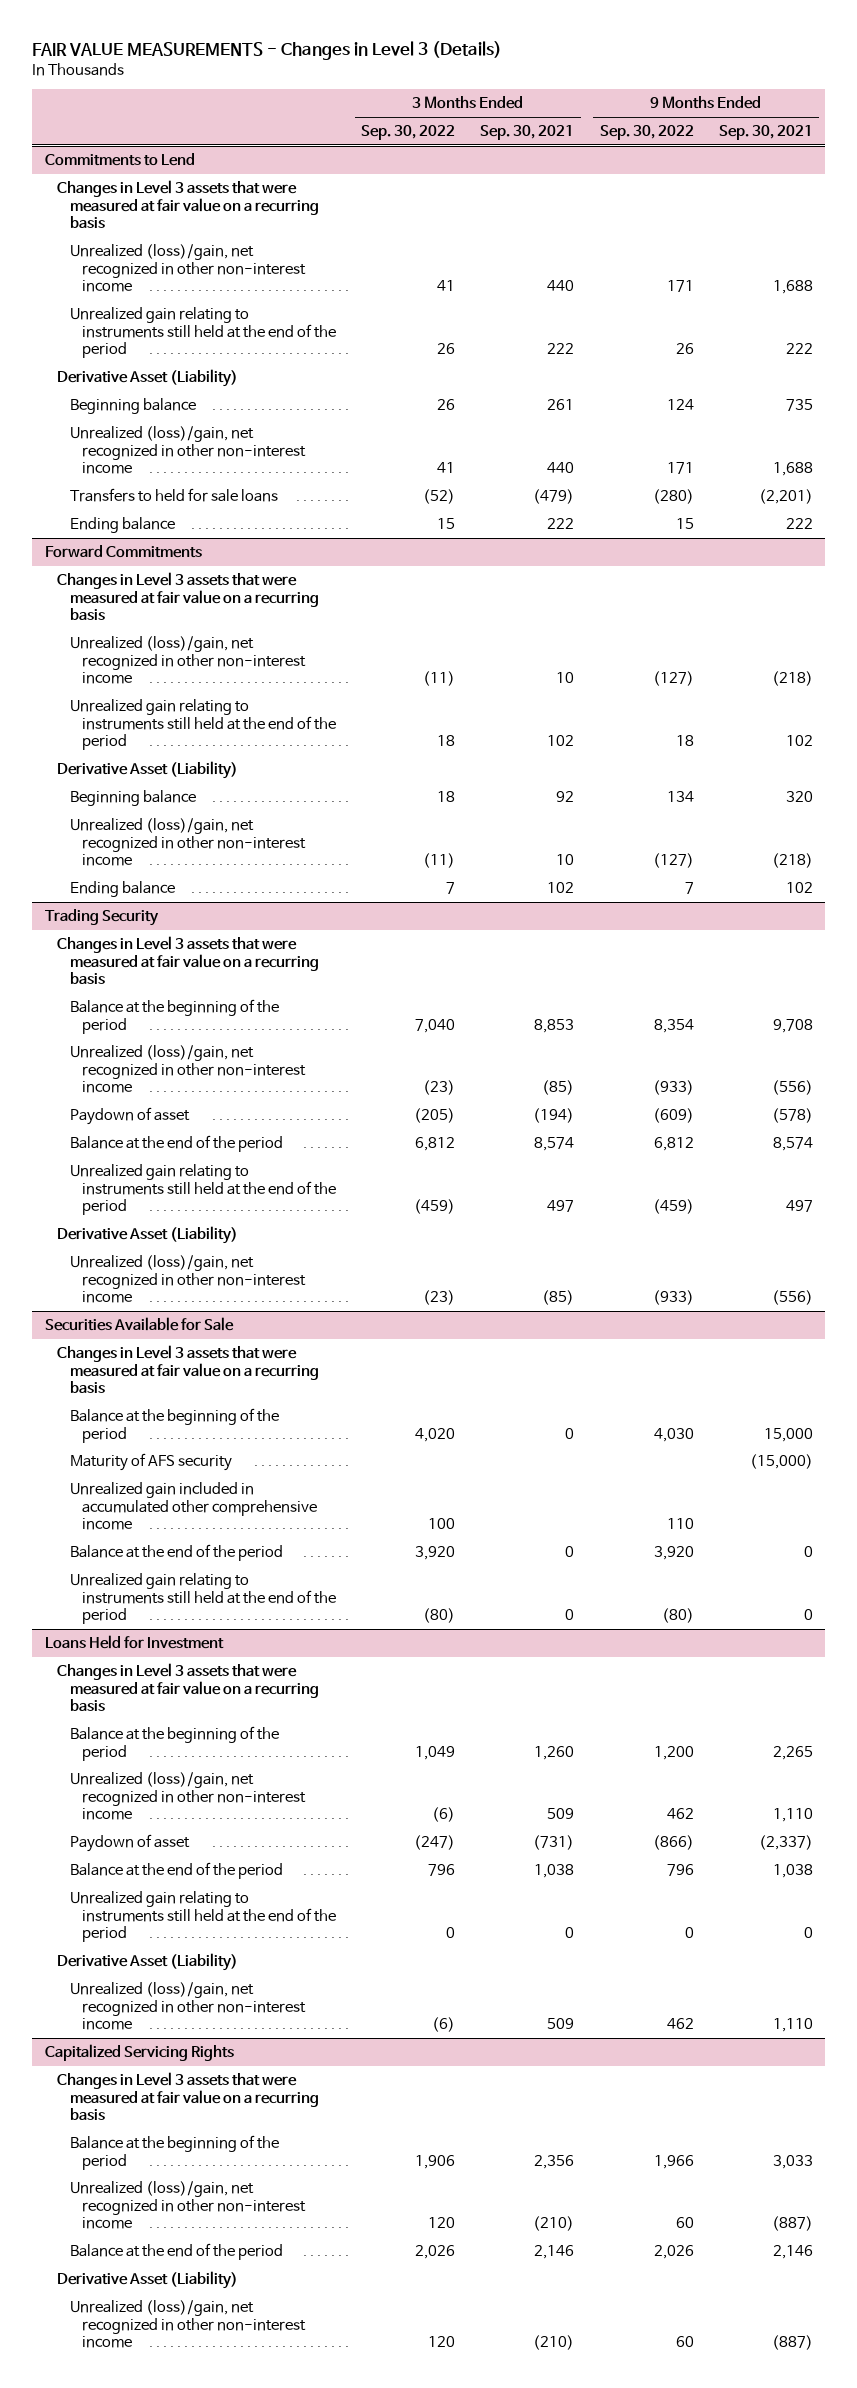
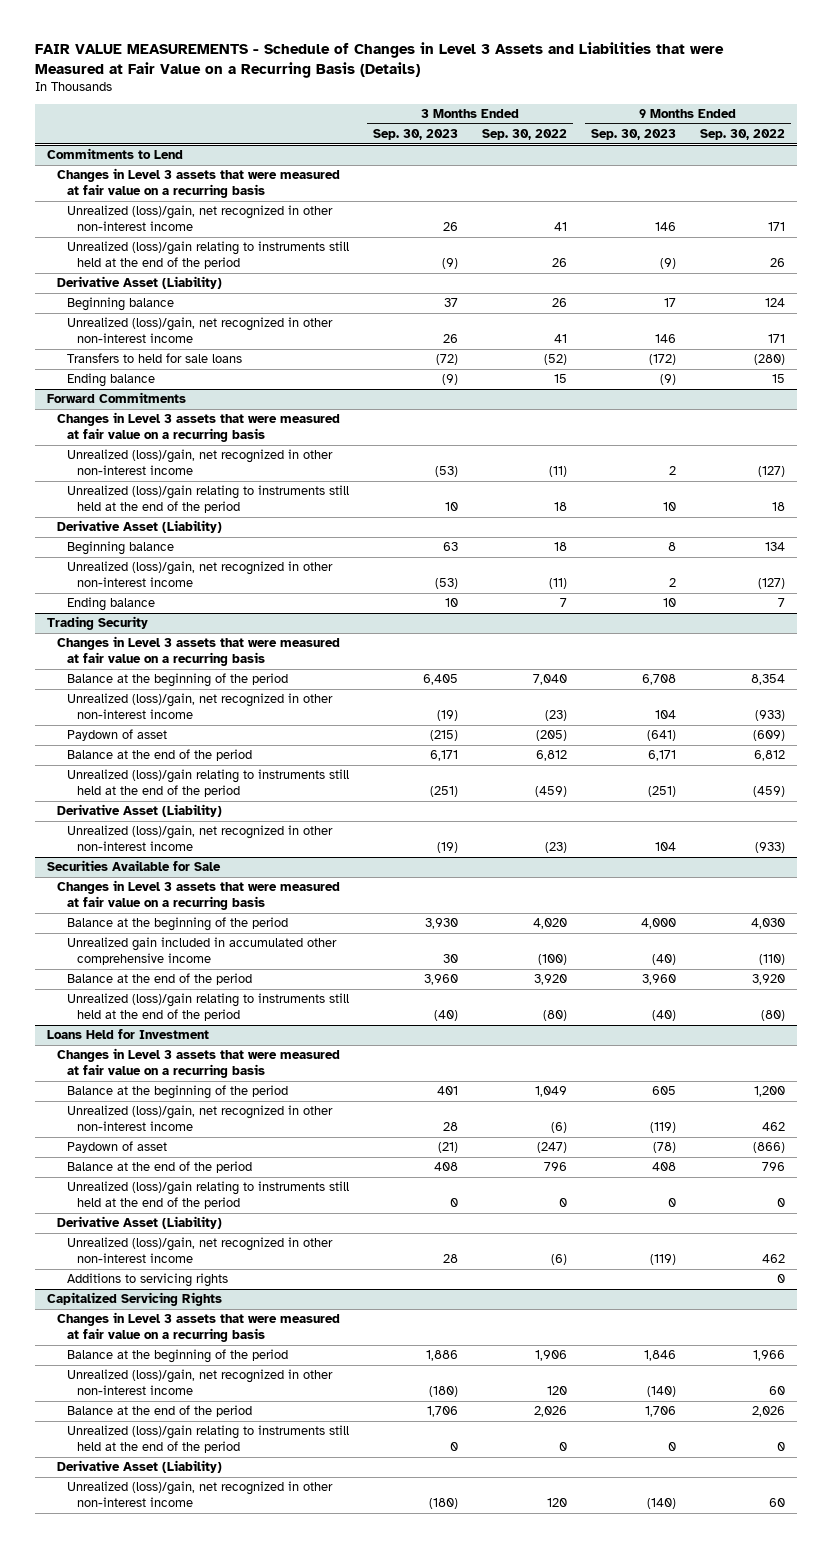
[32,40,503,60] FAIR VALUE MEASUREMENTS - Changes in Level 3 (Details) -> [34,42,724,79] FAIR VALUE MEASUREMENTS - Schedule of Changes in Level 3 Assets and Liabilities that were Measured at Fair Value on a Recurring Basis (Details)
[480,125,575,141] Sep. 30, 2021 -> none
[718,125,813,141] Sep. 30, 2021 -> none
none -> [372,129,458,141] Sep. 30, 2023
none -> [590,129,676,141] Sep. 30, 2023
[69,307,337,358] Unrealized gain relating to instruments still held at the end of the period -> [67,241,350,270] Unrealized (loss)/gain relating to instruments still held at the end of the period
[69,699,337,750] Unrealized gain relating to instruments still held at the end of the period -> [67,485,350,514] Unrealized (loss)/gain relating to instruments still held at the end of the period
[69,1164,337,1215] Unrealized gain relating to instruments still held at the end of the period -> [67,769,350,798] Unrealized (loss)/gain relating to instruments still held at the end of the period
[69,1453,232,1472] Maturity of AFS security -> none
[428,1517,456,1529] 100 -> [537,954,567,966] (100)
[666,1517,694,1529] 110 -> [758,954,785,966] (110)
[69,1573,337,1624] Unrealized gain relating to instruments still held at the end of the period -> [67,993,350,1022] Unrealized (loss)/gain relating to instruments still held at the end of the period
[69,1891,337,1942] Unrealized gain relating to instruments still held at the end of the period -> [67,1181,350,1210] Unrealized (loss)/gain relating to instruments still held at the end of the period
none -> [67,1273,229,1288] Additions to servicing rights
none -> [67,1425,350,1454] Unrealized (loss)/gain relating to instruments still held at the end of the period

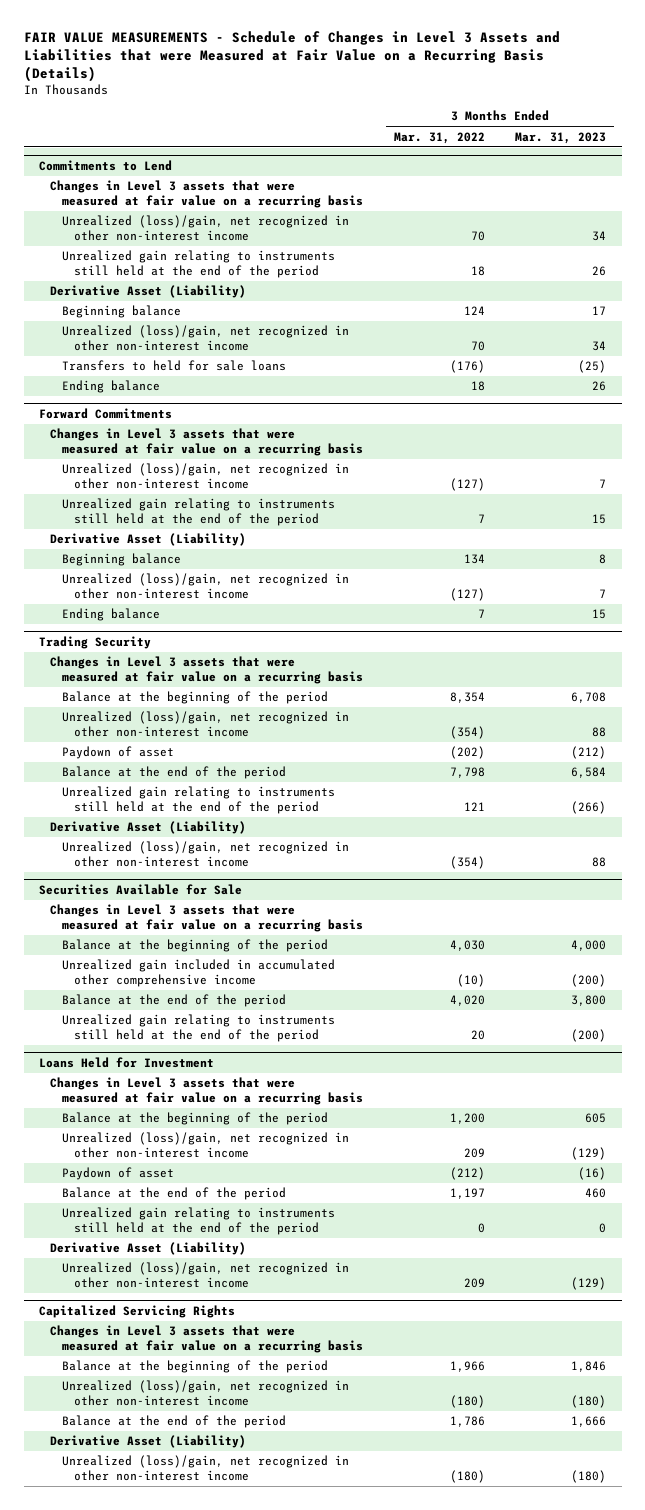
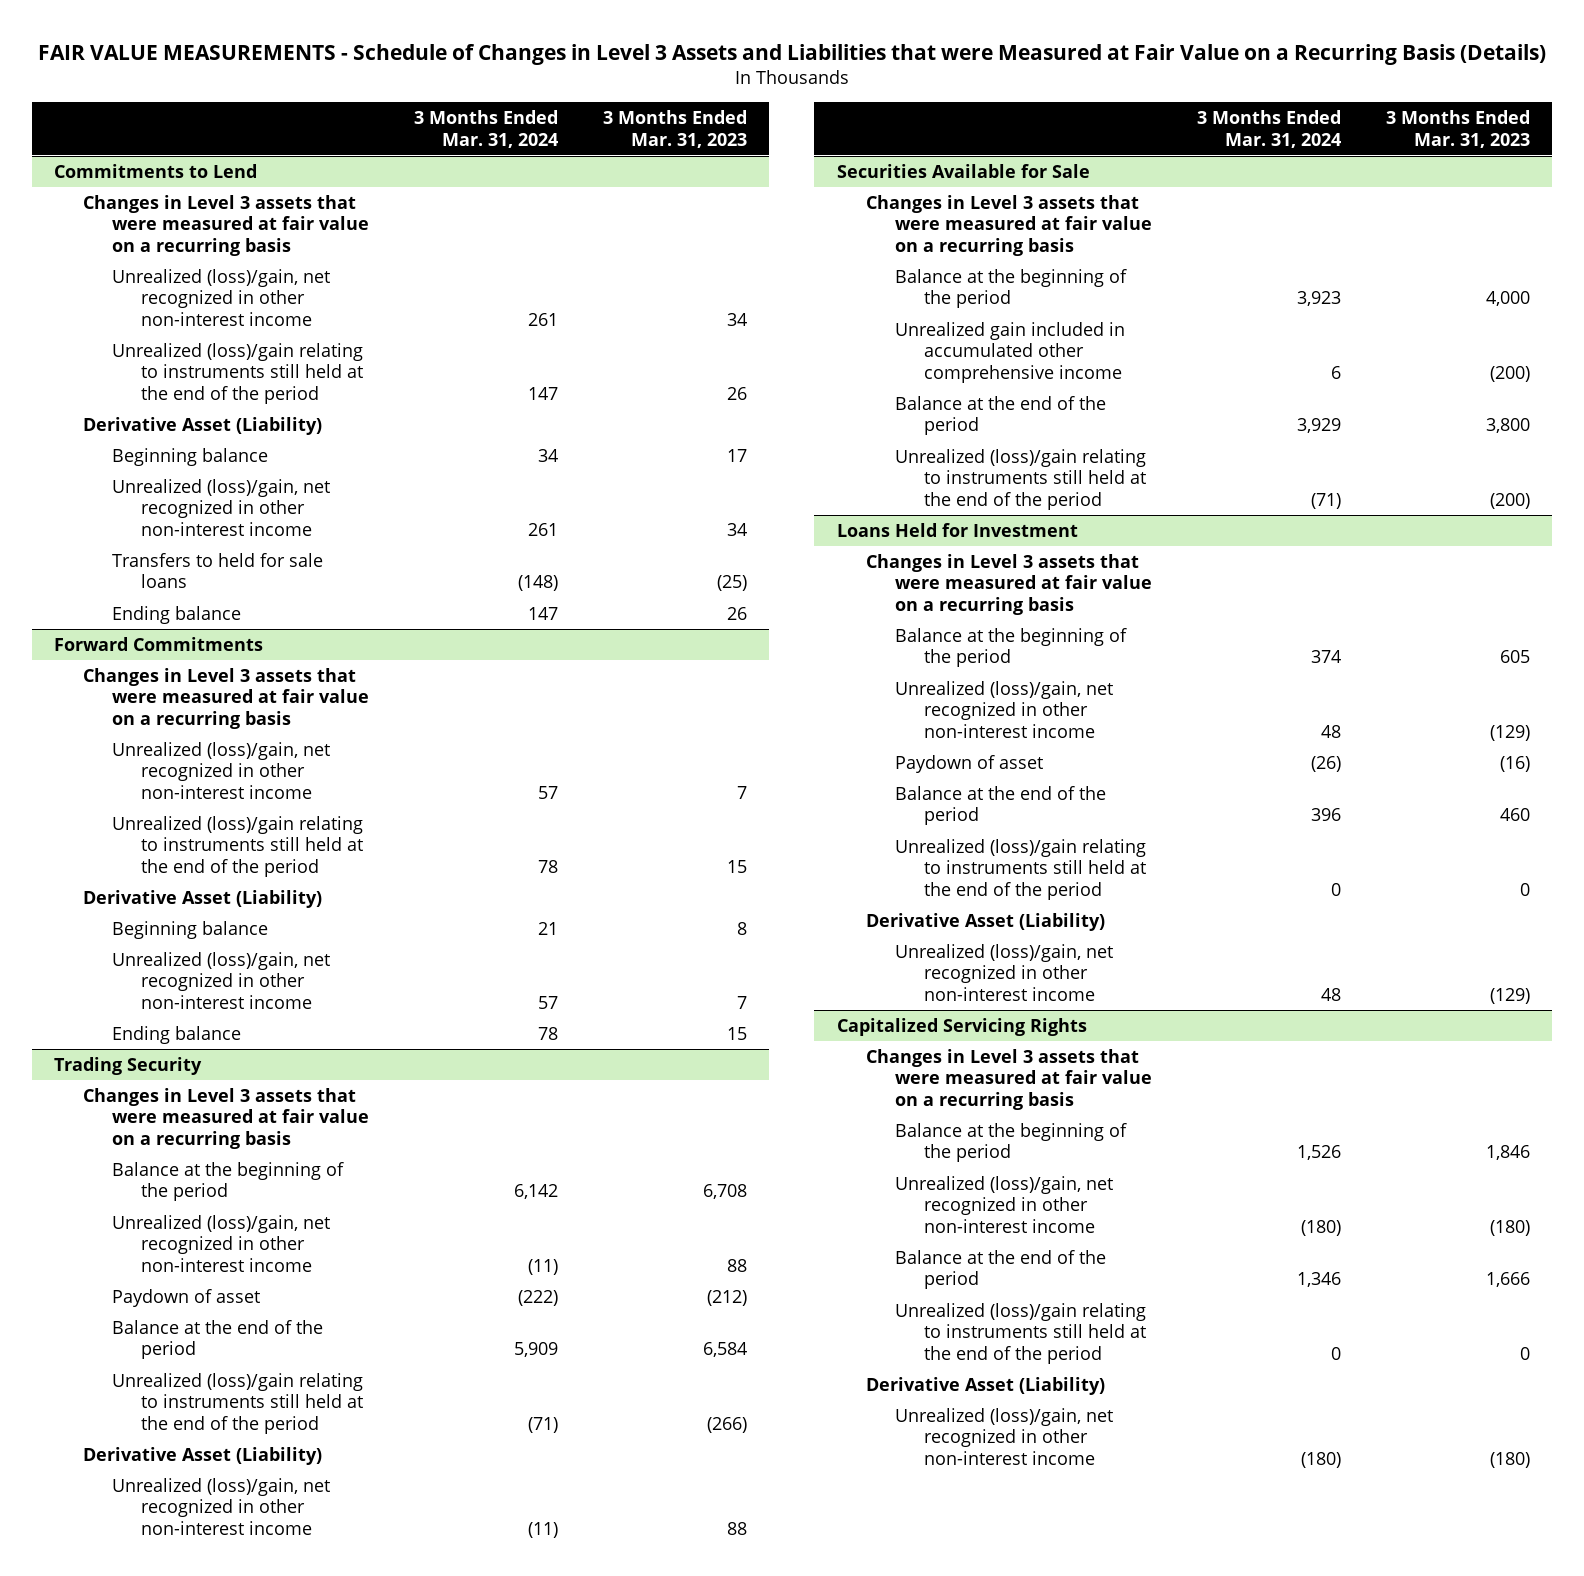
[393,131,485,144] Mar. 31, 2022 -> none
none -> [413,110,558,148] 3 Months Ended Mar. 31, 2024
[62,250,336,279] Unrealized gain relating to instruments still held at the end of the period -> [111,343,363,404] Unrealized (loss)/gain relating to instruments still held at the end of the period
[62,498,336,527] Unrealized gain relating to instruments still held at the end of the period -> [111,816,363,877] Unrealized (loss)/gain relating to instruments still held at the end of the period
[62,786,336,815] Unrealized gain relating to instruments still held at the end of the period -> [111,1373,363,1434] Unrealized (loss)/gain relating to instruments still held at the end of the period
[62,1014,336,1043] Unrealized gain relating to instruments still held at the end of the period -> [894,449,1146,510] Unrealized (loss)/gain relating to instruments still held at the end of the period
[62,1207,336,1236] Unrealized gain relating to instruments still held at the end of the period -> [894,839,1146,900] Unrealized (loss)/gain relating to instruments still held at the end of the period
none -> [894,1303,1146,1364] Unrealized (loss)/gain relating to instruments still held at the end of the period

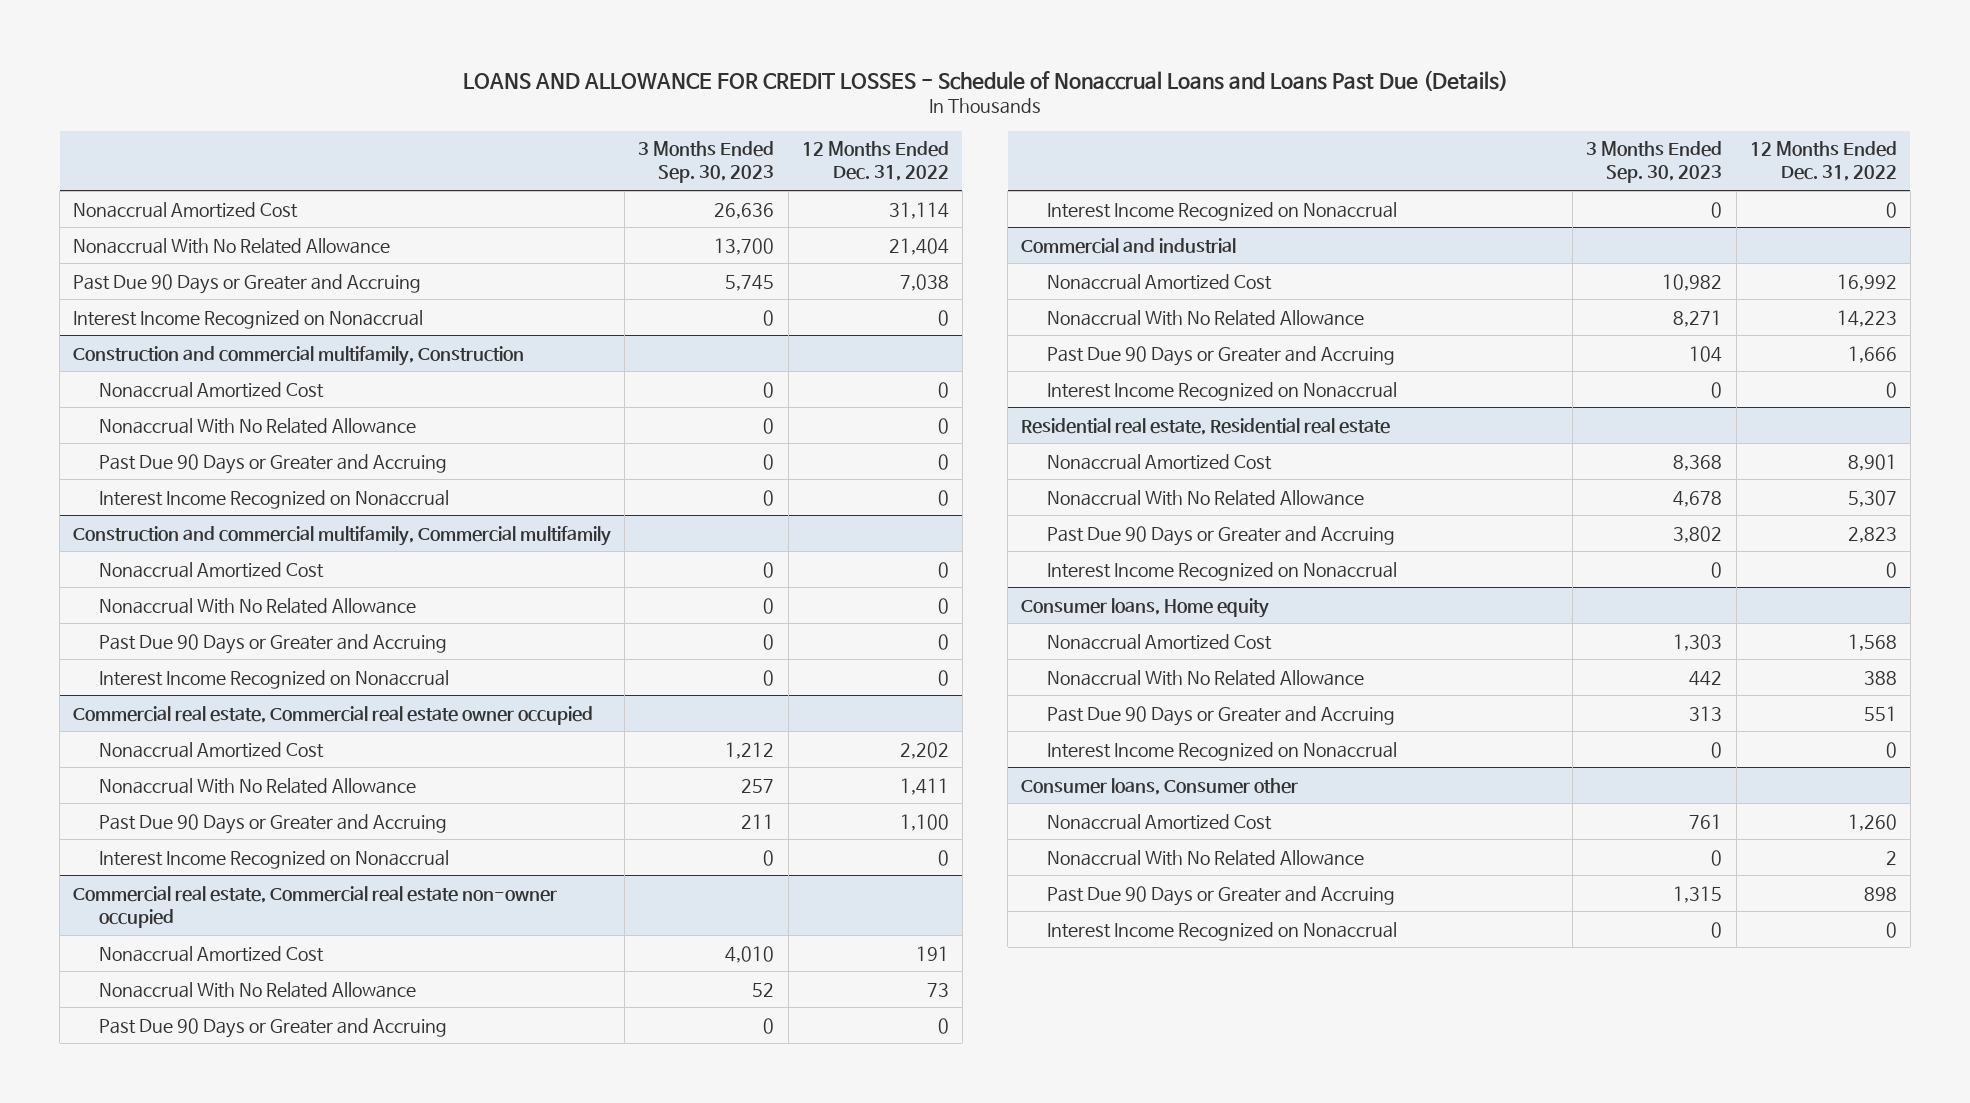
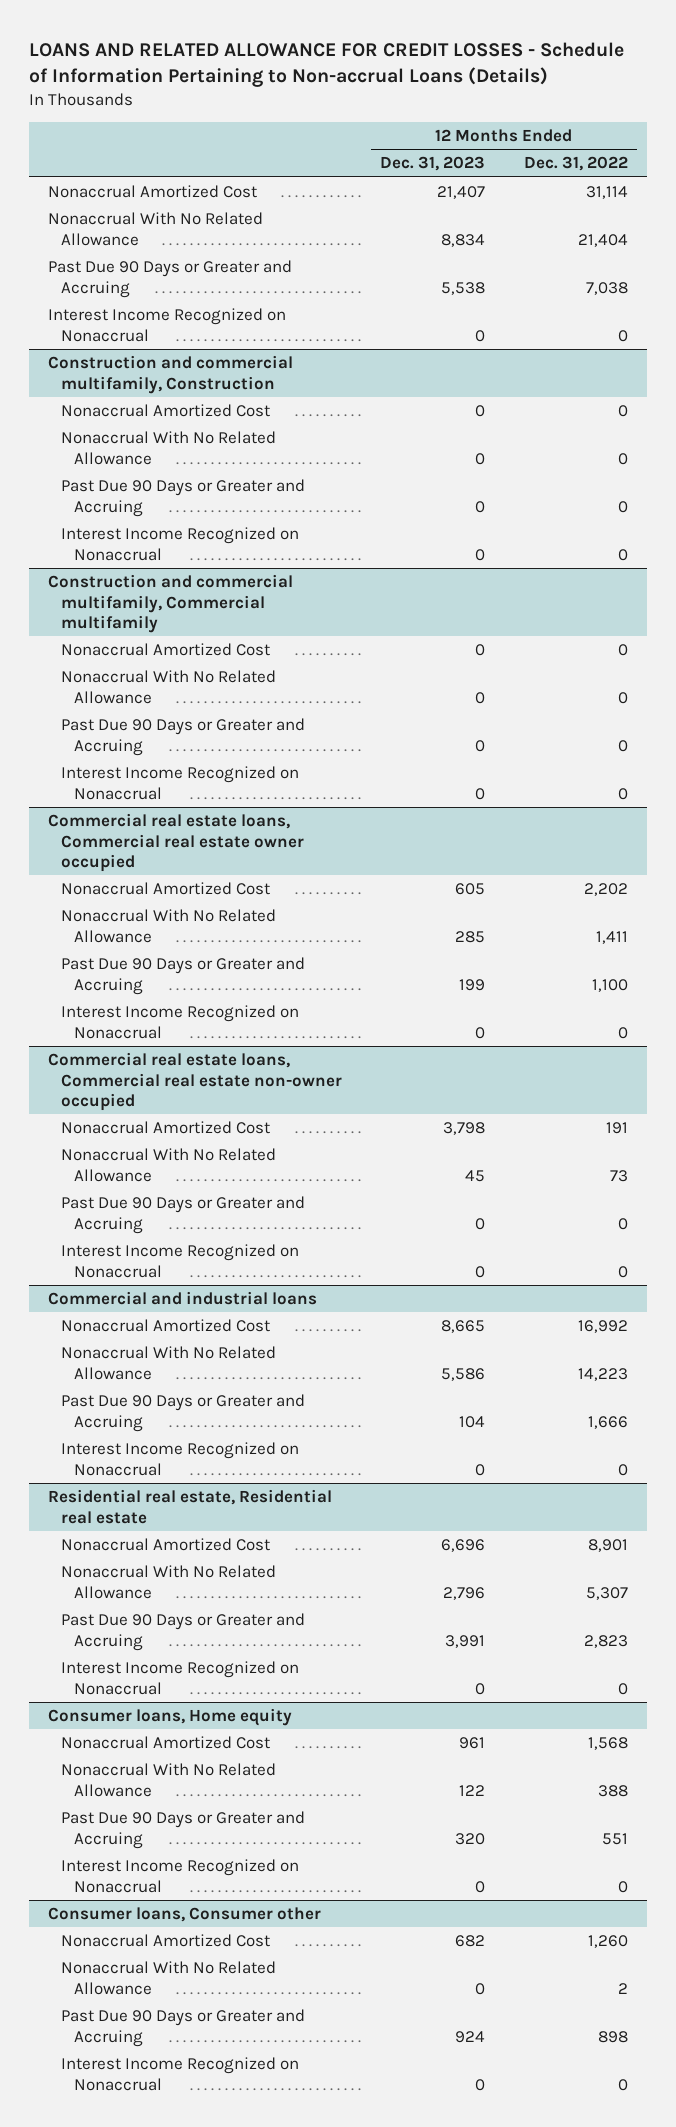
[462,69,1508,91] LOANS AND ALLOWANCE FOR CREDIT LOSSES - Schedule of Nonaccrual Loans and Loans Past Due (Details) -> [29,41,625,87] LOANS AND RELATED ALLOWANCE FOR CREDIT LOSSES - Schedule of Information Pertaining to Non-accrual Loans (Details)
[638,141,775,184] 3 Months Ended Sep. 30, 2023 -> none
none -> [380,156,486,172] Dec. 31, 2023
[73,705,594,725] Commercial real estate, Commercial real estate owner occupied -> [48,813,305,873] Commercial real estate loans, Commercial real estate owner occupied
[73,885,558,928] Commercial real estate, Commercial real estate non-owner occupied -> [48,1052,343,1112] Commercial real estate loans, Commercial real estate non-owner occupied
[1021,237,1237,254] Commercial and industrial -> [48,1291,318,1306] Commercial and industrial loans

